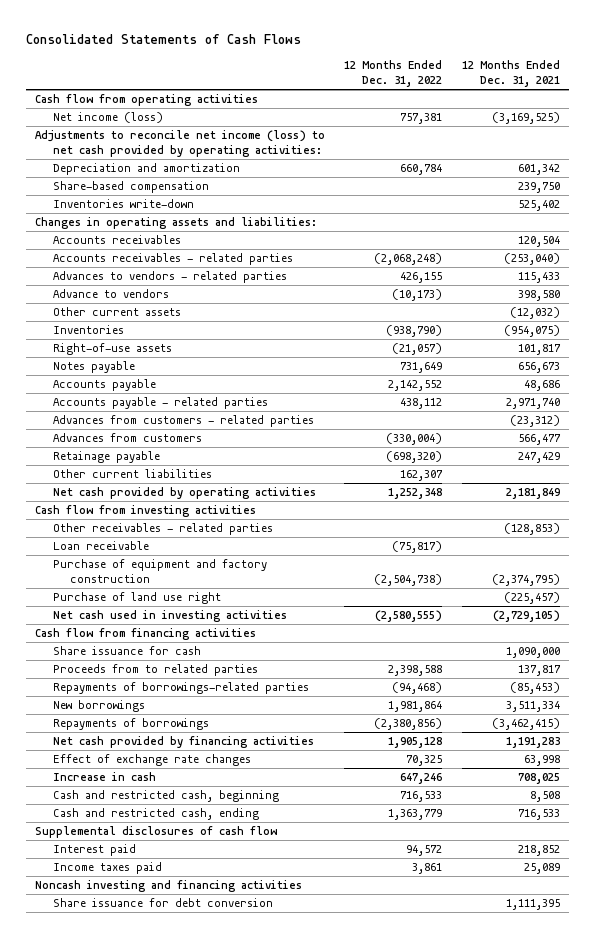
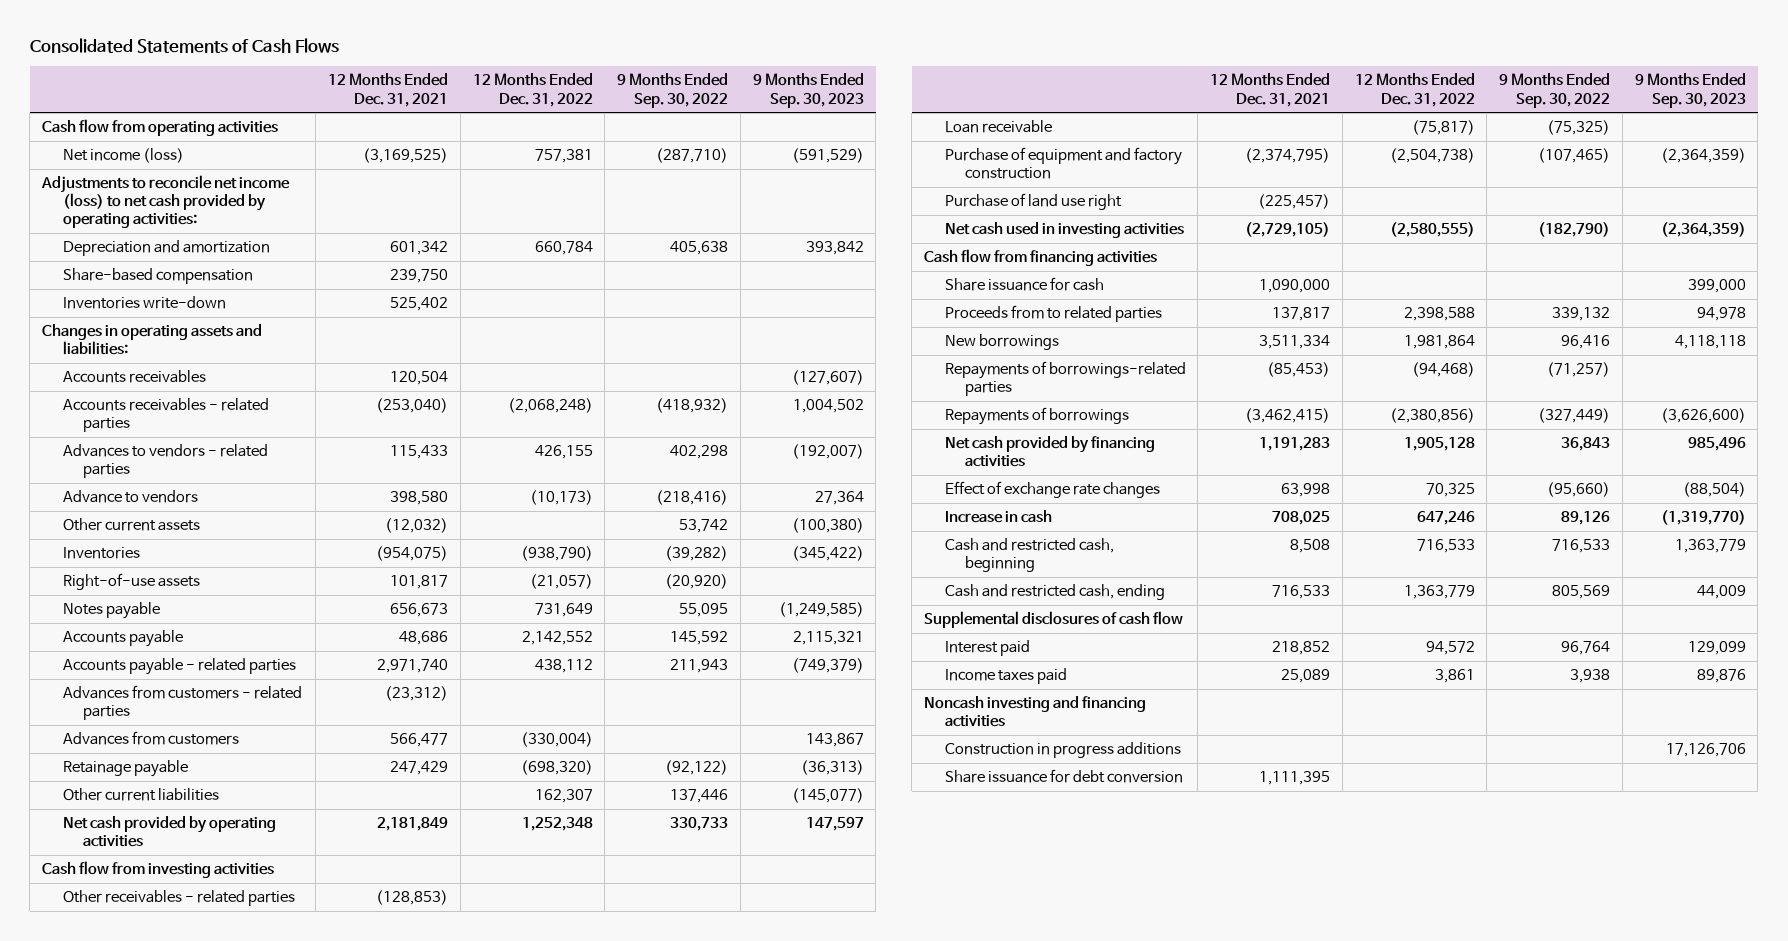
none -> [617,73,729,108] 9 Months Ended Sep. 30, 2022
none -> [752,73,864,108] 9 Months Ended Sep. 30, 2023
[52,682,309,695] Repayments of borrowings-related parties -> [944,360,1186,397] Repayments of borrowings-related parties
none -> [944,741,1181,758] Construction in progress additions

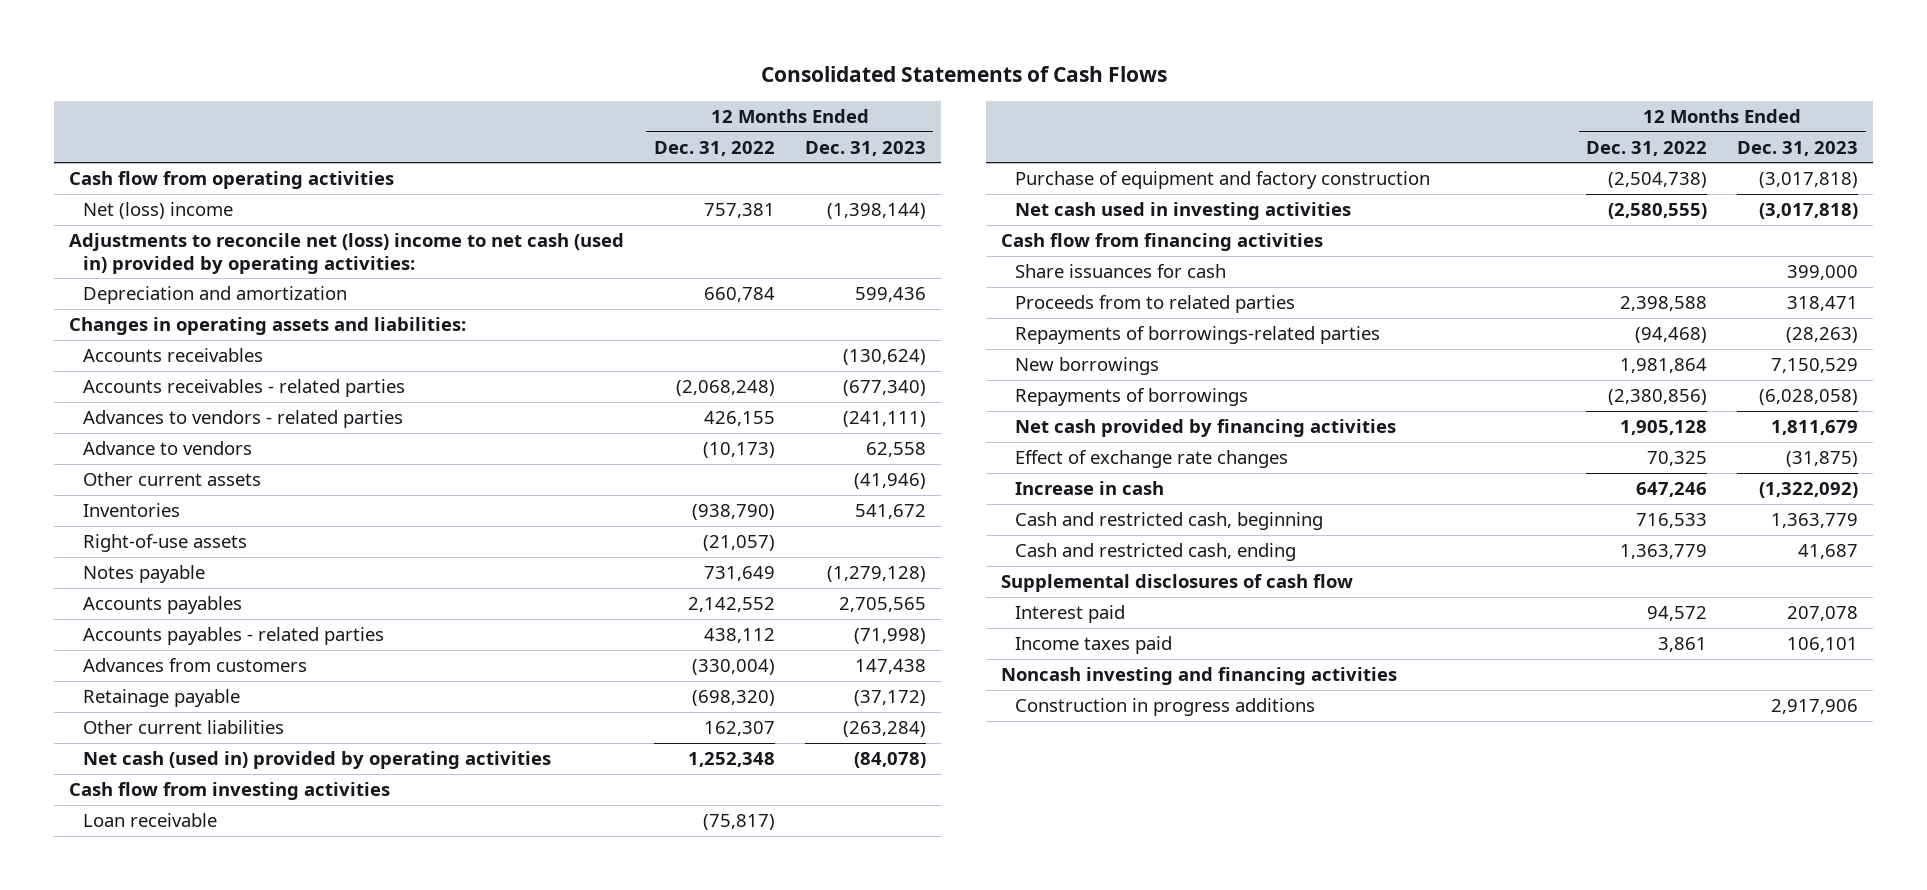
[328,73,449,107] 12 Months Ended Dec. 31, 2021 -> none
[617,73,729,108] 9 Months Ended Sep. 30, 2022 -> none
[752,73,864,108] 9 Months Ended Sep. 30, 2023 -> none
none -> [804,140,926,156] Dec. 31, 2023
[62,147,184,163] Net income (loss) -> [82,202,233,220] Net (loss) income
[40,174,290,229] Adjustments to reconcile net income (loss) to net cash provided by operating activities: -> [68,233,624,274] Adjustments to reconcile net (loss) income to net cash (used in) provided by operating activities:
[62,267,253,284] Share-based compensation -> none
[62,295,226,309] Inventories write-down -> none
[62,684,302,721] Advances from customers - related parties -> none
[62,629,183,647] Accounts payable -> [82,596,242,615] Accounts payables
[62,657,296,675] Accounts payable - related parties -> [82,627,384,646] Accounts payables - related parties
[62,815,276,848] Net cash provided by operating activities -> [82,751,551,770] Net cash (used in) provided by operating activities
[62,889,295,906] Other receivables - related parties -> none
[944,192,1122,210] Purchase of land use right -> none
[944,276,1104,291] Share issuance for cash -> [1015,264,1227,279] Share issuances for cash
[944,333,1059,350] New borrowings -> [1015,357,1160,376] New borrowings
[944,768,1183,783] Share issuance for debt conversion -> none

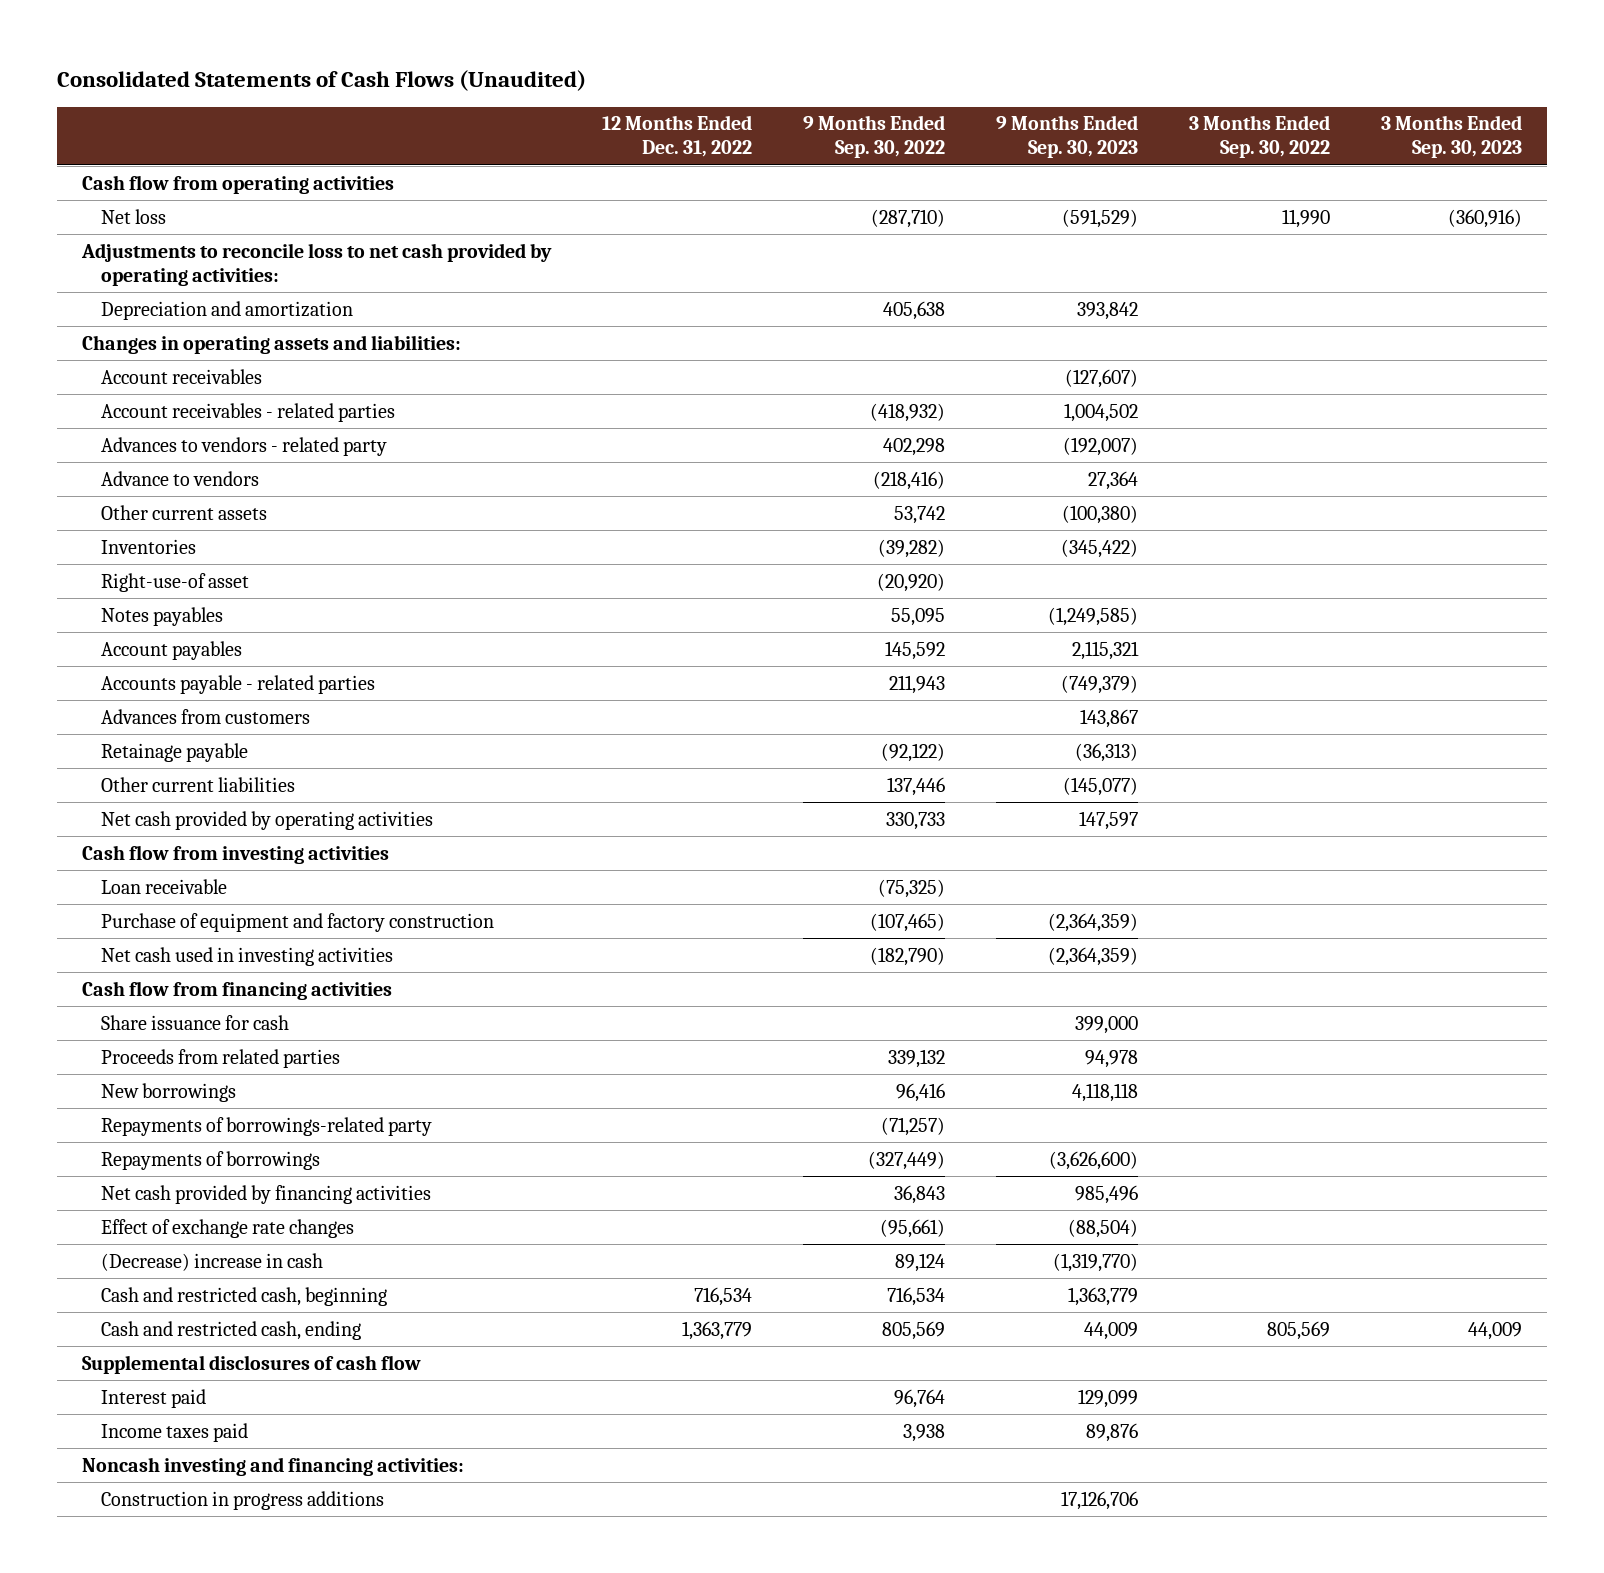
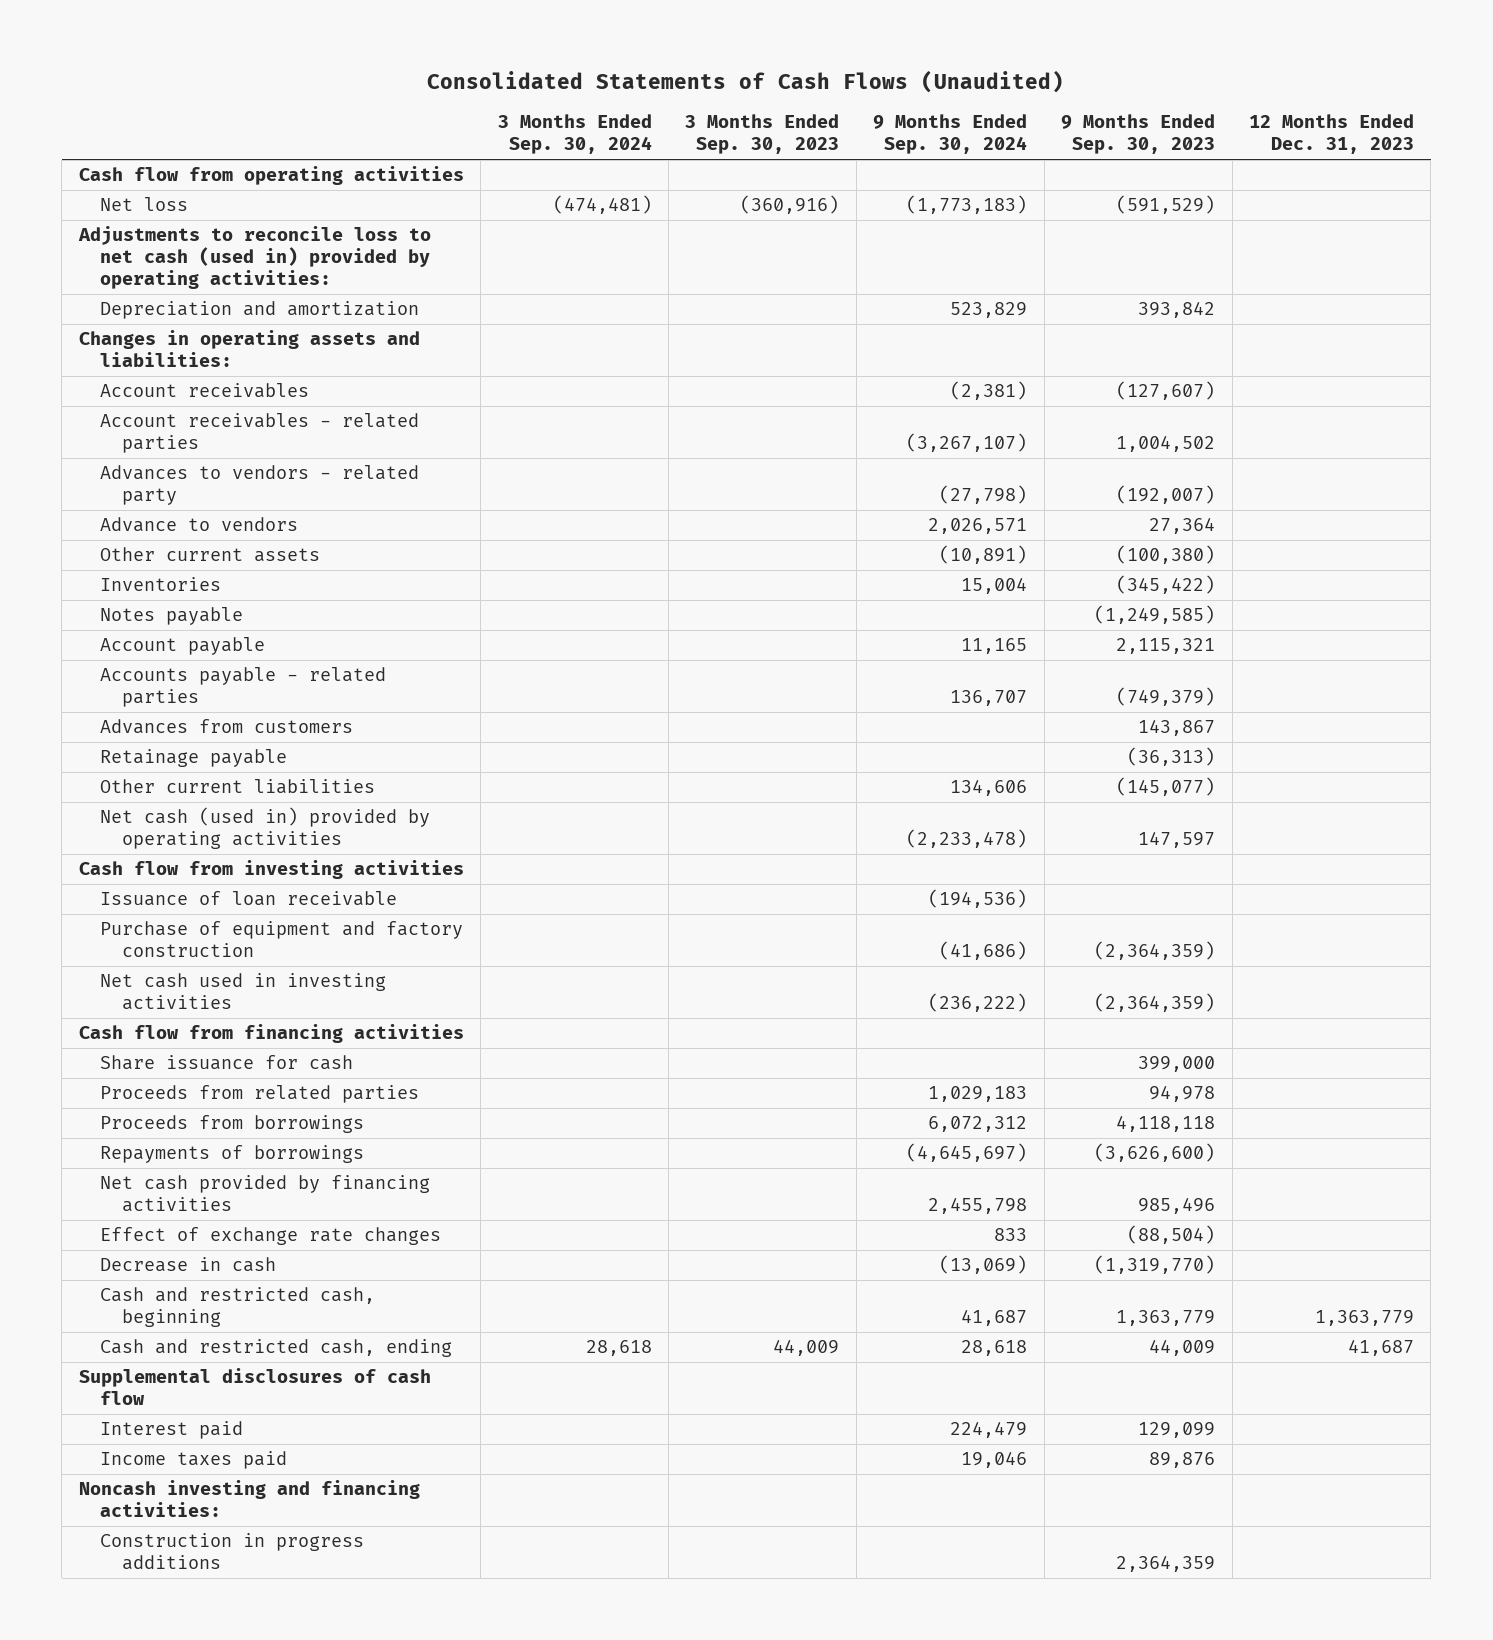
[601,115,752,158] 12 Months Ended Dec. 31, 2022 -> none
[802,115,945,159] 9 Months Ended Sep. 30, 2022 -> none
[1188,115,1330,159] 3 Months Ended Sep. 30, 2022 -> none
none -> [497,114,652,155] 3 Months Ended Sep. 30, 2024
none -> [873,114,1028,155] 9 Months Ended Sep. 30, 2024
none -> [1248,114,1414,155] 12 Months Ended Dec. 31, 2023
[80,242,552,286] Adjustments to reconcile loss to net cash provided by operating activities: -> [77,226,431,289] Adjustments to reconcile loss to net cash (used in) provided by operating activities:
[101,572,250,592] Right-use-of asset -> none
[101,606,224,626] Notes payables -> [100,607,244,626] Notes payable
[101,640,243,660] Account payables -> [100,637,266,656] Account payable
[101,810,434,830] Net cash provided by operating activities -> [100,807,431,850] Net cash (used in) provided by operating activities
[101,878,228,894] Loan receivable -> [100,891,398,907] Issuance of loan receivable
[101,1116,433,1136] Repayments of borrowings-related party -> none
[101,1082,237,1102] New borrowings -> [100,1115,365,1134] Proceeds from borrowings
[101,1252,324,1271] (Decrease) increase in cash -> [100,1257,277,1273] Decrease in cash
[1060,1490,1138,1510] 17,126,706 -> [1116,1556,1216,1573] 2,364,359

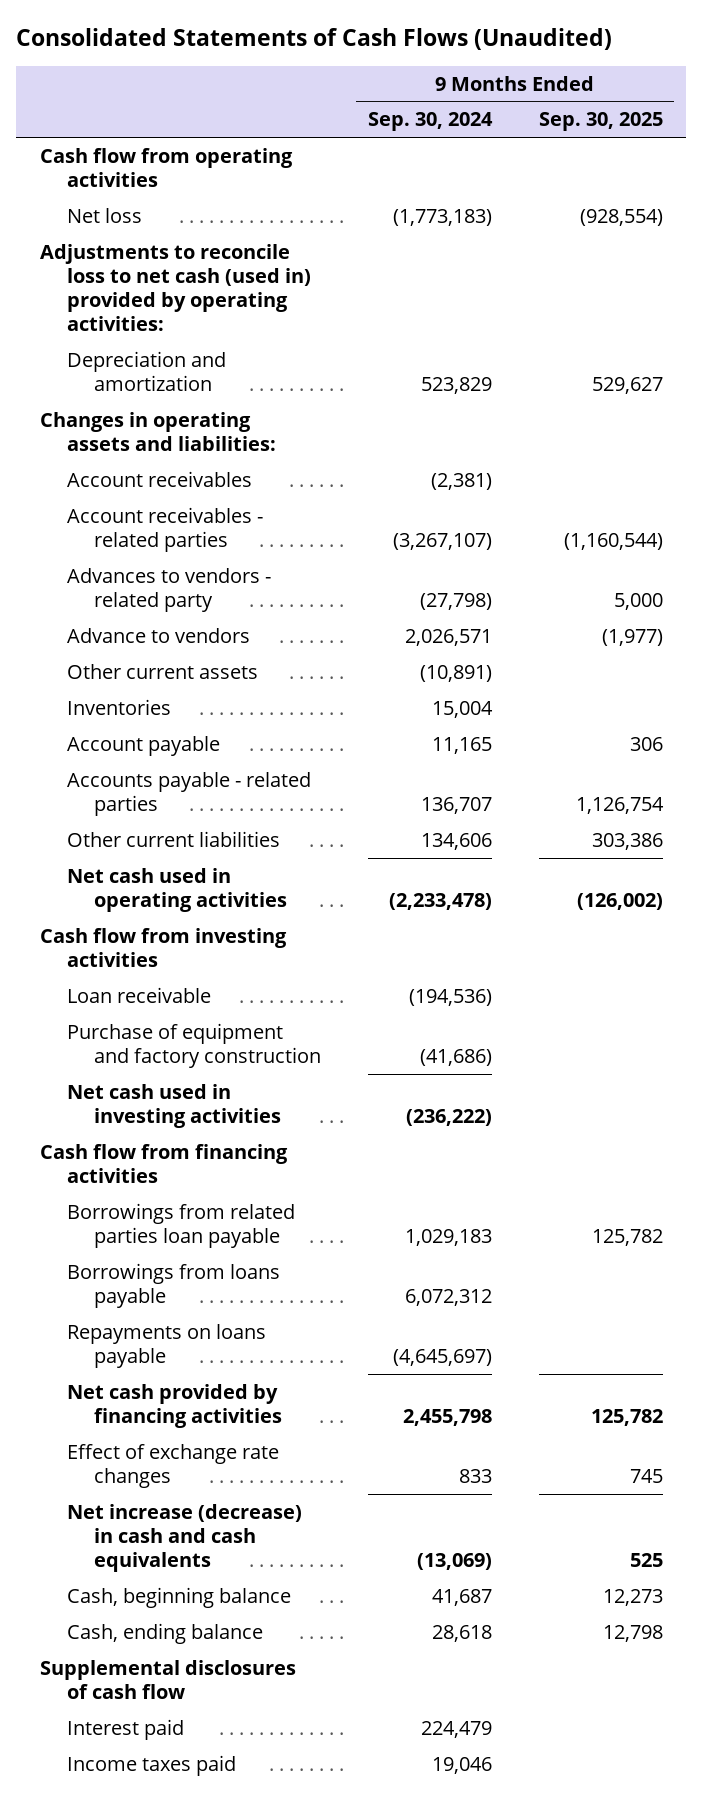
[497,114,652,155] 3 Months Ended Sep. 30, 2024 -> none
[685,114,840,155] 3 Months Ended Sep. 30, 2023 -> none
[1061,114,1216,155] 9 Months Ended Sep. 30, 2023 -> none
[1248,114,1414,155] 12 Months Ended Dec. 31, 2023 -> none
none -> [538,112,663,132] Sep. 30, 2025
[100,607,244,626] Notes payable -> none
[100,719,354,735] Advances from customers -> none
[100,749,288,768] Retainage payable -> none
[100,807,431,850] Net cash (used in) provided by operating activities -> [66,867,287,912] Net cash used in operating activities
[100,891,398,907] Issuance of loan receivable -> [66,986,211,1003] Loan receivable
[100,1055,354,1071] Share issuance for cash -> none
[100,1085,420,1104] Proceeds from related parties -> [66,1202,295,1248] Borrowings from related parties loan payable
[100,1115,365,1134] Proceeds from borrowings -> [66,1262,280,1308] Borrowings from loans payable
[100,1145,365,1164] Repayments of borrowings -> [66,1323,266,1368] Repayments on loans payable
[100,1257,277,1273] Decrease in cash -> [66,1503,302,1572] Net increase (decrease) in cash and cash equivalents
[100,1287,376,1328] Cash and restricted cash, beginning -> [66,1586,291,1608] Cash, beginning balance
[100,1339,453,1358] Cash and restricted cash, ending -> [66,1622,263,1644] Cash, ending balance
[78,1480,420,1518] Noncash investing and financing activities: -> none
[100,1533,365,1571] Construction in progress additions -> none

